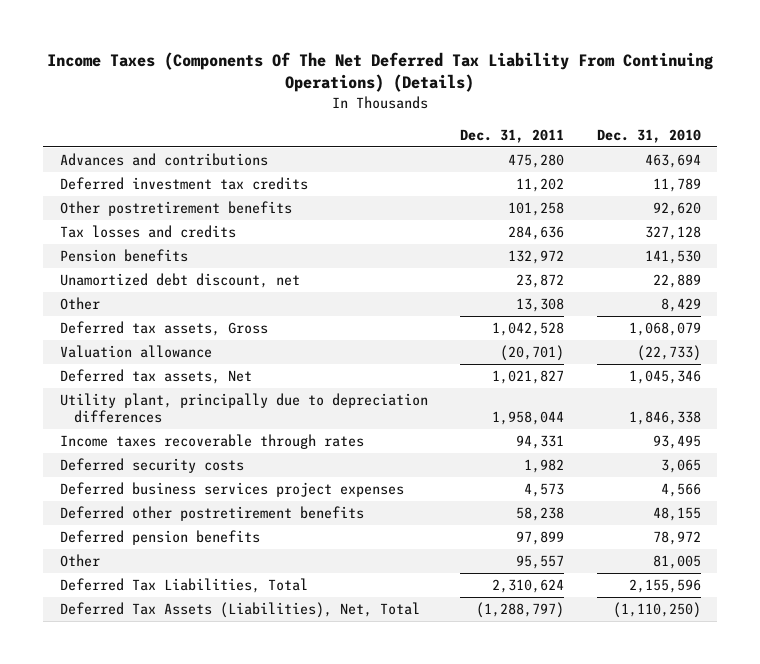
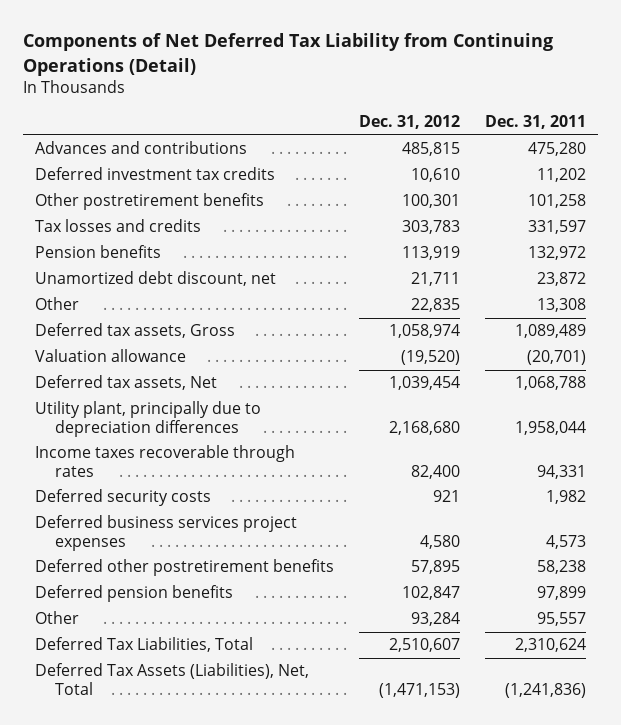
[47,51,714,93] Income Taxes (Components Of The Net Deferred Tax Liability From Continuing Operations) (Details) -> [22,33,553,76] Components of Net Deferred Tax Liability from Continuing Operations (Detail)
[596,128,701,143] Dec. 31, 2010 -> none
none -> [359,115,461,130] Dec. 31, 2012
[508,226,565,241] 284,636 -> [527,220,586,235] 331,597
[492,322,565,337] 1,042,528 -> [514,324,586,339] 1,089,489
[492,370,565,385] 1,021,827 -> [514,376,586,391] 1,068,788
[476,602,565,619] (1,288,797) -> [504,682,586,698] (1,241,836)

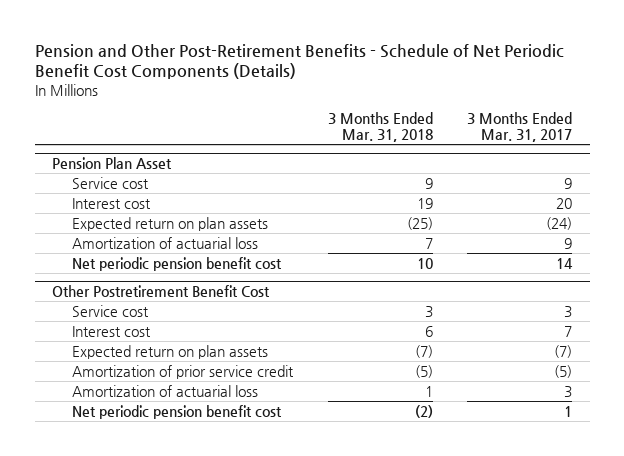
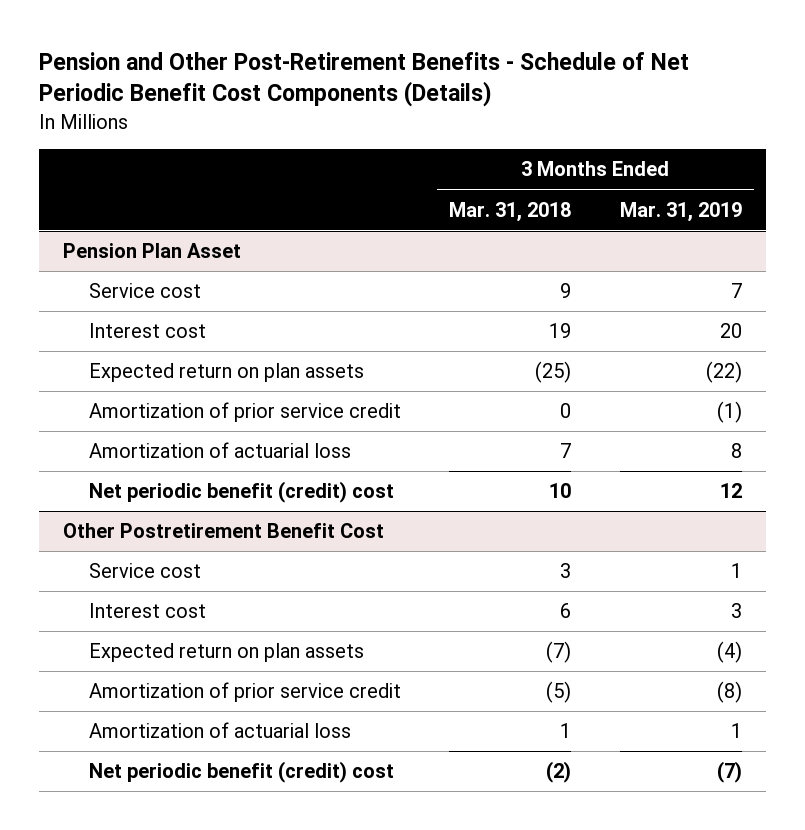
[467,111,573,142] 3 Months Ended Mar. 31, 2017 -> none
none -> [619,201,742,222] Mar. 31, 2019
none -> [88,402,401,423] Amortization of prior service credit
[72,256,283,271] Net periodic pension benefit cost -> [88,481,394,504] Net periodic benefit (credit) cost
[72,404,283,419] Net periodic pension benefit cost -> [88,761,394,784] Net periodic benefit (credit) cost

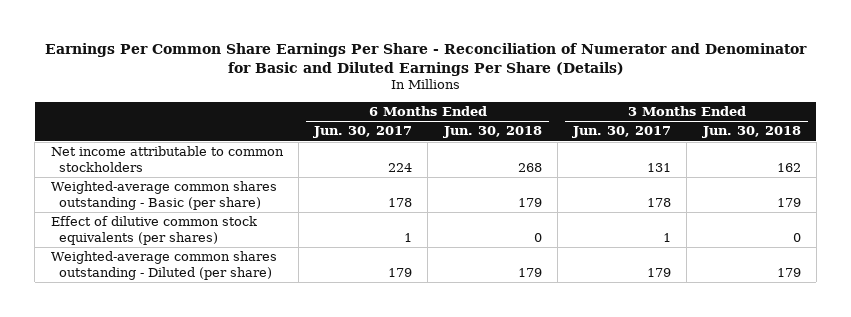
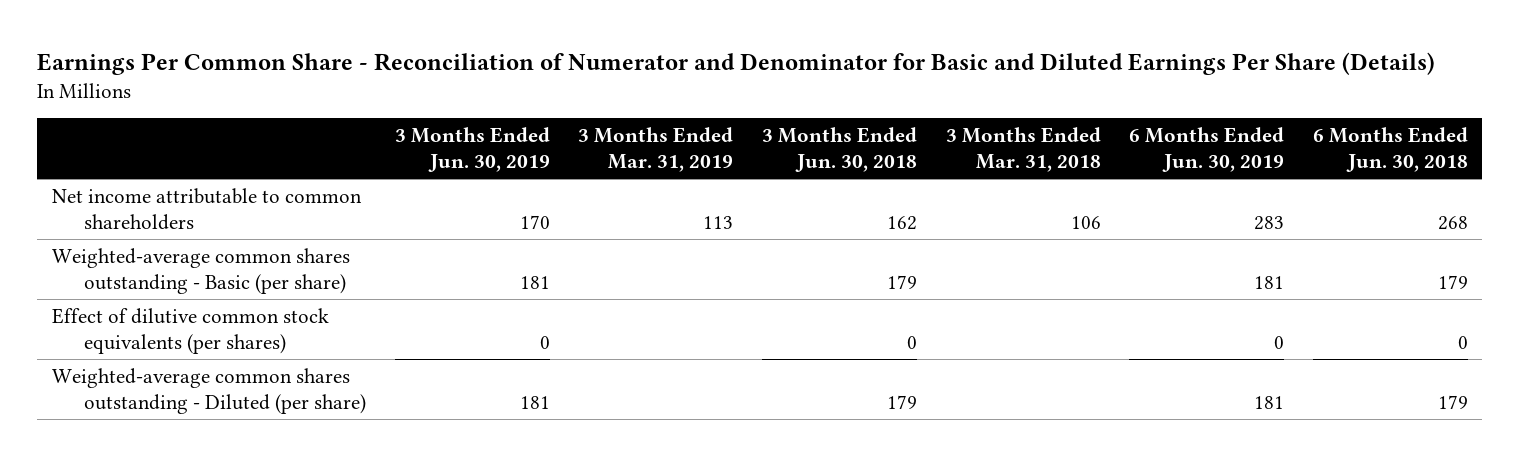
[44,42,807,76] Earnings Per Common Share Earnings Per Share - Reconciliation of Numerator and Denominator for Basic and Diluted Earnings Per Share (Details) -> [37,51,1436,75] Earnings Per Common Share - Reconciliation of Numerator and Denominator for Basic and Diluted Earnings Per Share (Details)
[313,126,413,139] Jun. 30, 2017 -> none
[572,126,672,139] Jun. 30, 2017 -> none
none -> [394,127,550,173] 3 Months Ended Jun. 30, 2019
none -> [578,127,734,173] 3 Months Ended Mar. 31, 2019
none -> [945,127,1101,173] 3 Months Ended Mar. 31, 2018
none -> [1129,127,1285,173] 6 Months Ended Jun. 30, 2019
[50,146,284,172] Net income attributable to common stockholders -> [51,187,362,230] Net income attributable to common shareholders

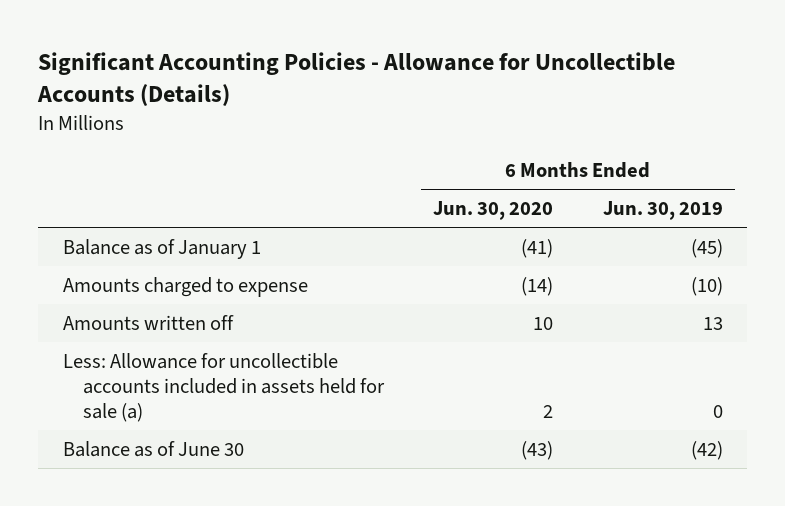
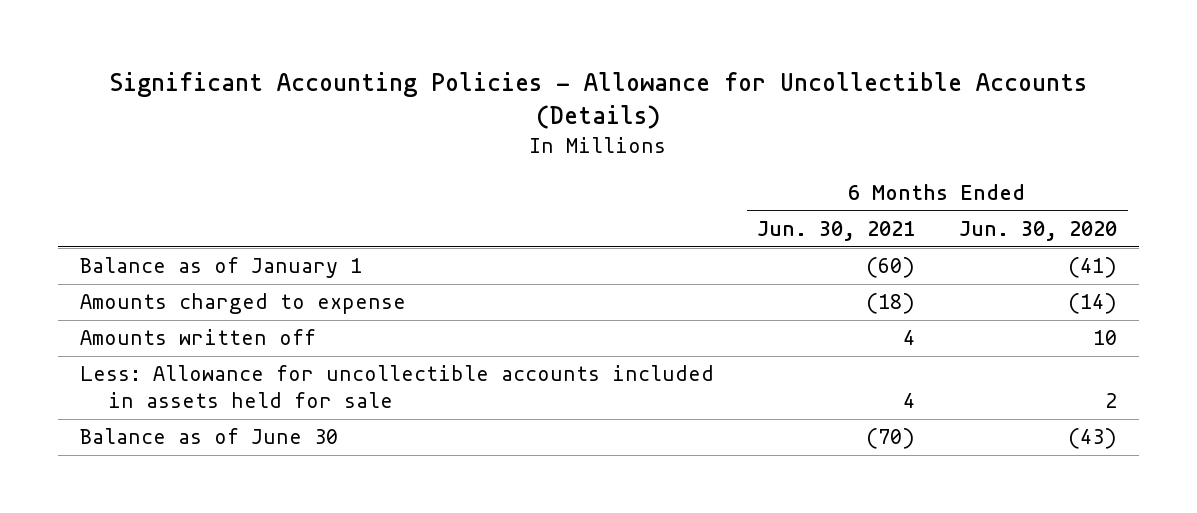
[602,201,723,221] Jun. 30, 2019 -> none
none -> [757,221,916,242] Jun. 30, 2021
[62,352,385,423] Less: Allowance for uncollectible accounts included in assets held for sale (a) -> [79,365,714,409] Less: Allowance for uncollectible accounts included in assets held for sale

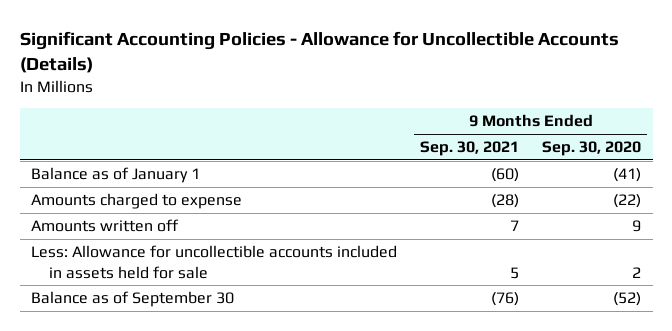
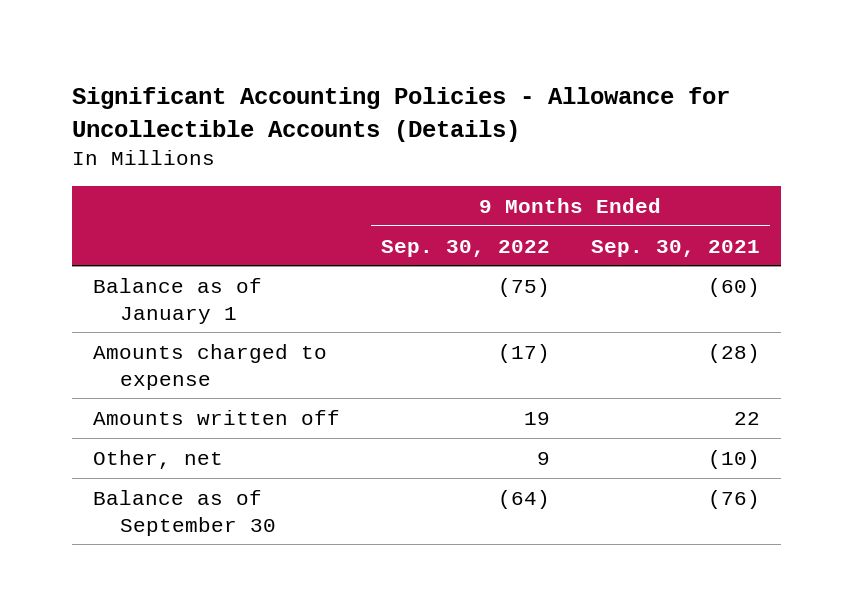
[542,141,642,157] Sep. 30, 2020 -> none
none -> [380,239,550,257] Sep. 30, 2022
[31,245,398,279] Less: Allowance for uncollectible accounts included in assets held for sale -> none
[510,220,520,232] 7 -> [734,411,761,425] 22
none -> [92,449,223,469] Other, net

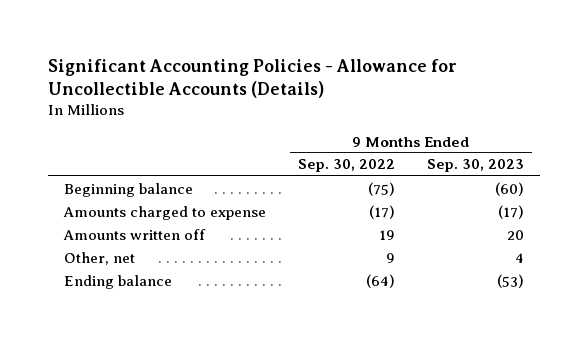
[591,239,761,257] Sep. 30, 2021 -> none
none -> [426,159,524,173] Sep. 30, 2023
[92,277,262,324] Balance as of January 1 -> [64,182,194,197] Beginning balance
[92,489,276,536] Balance as of September 30 -> [64,274,173,289] Ending balance

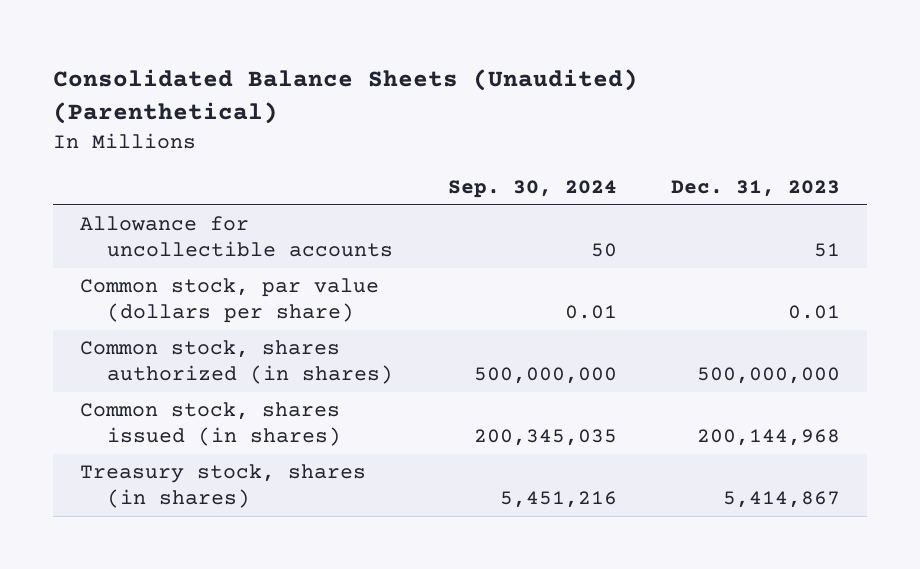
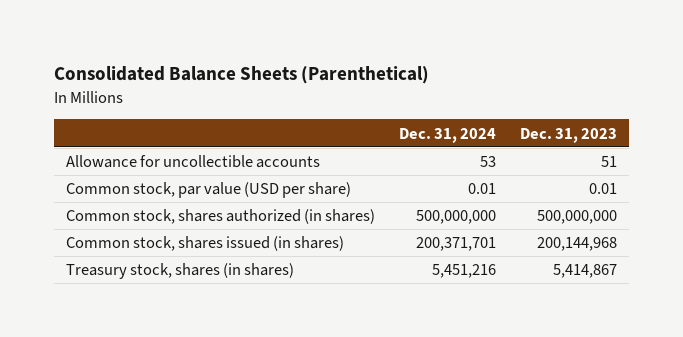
[52,68,638,125] Consolidated Balance Sheets (Unaudited) (Parenthetical) -> [54,66,430,85] Consolidated Balance Sheets (Parenthetical)
[447,180,617,199] Sep. 30, 2024 -> none
none -> [399,127,497,143] Dec. 31, 2024
[79,277,379,324] Common stock, par value (dollars per share) -> [66,182,352,199] Common stock, par value (USD per share)

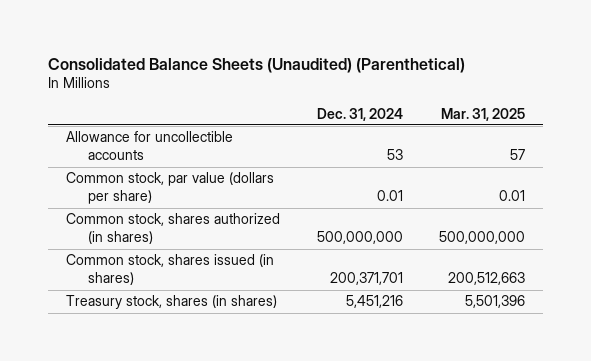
[54,66,430,85] Consolidated Balance Sheets (Parenthetical) -> [48,57,466,73] Consolidated Balance Sheets (Unaudited) (Parenthetical)
[520,127,618,143] Dec. 31, 2023 -> none
none -> [441,107,526,121] Mar. 31, 2025
[66,182,352,199] Common stock, par value (USD per share) -> [66,172,275,205] Common stock, par value (dollars per share)

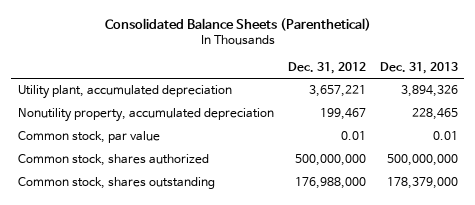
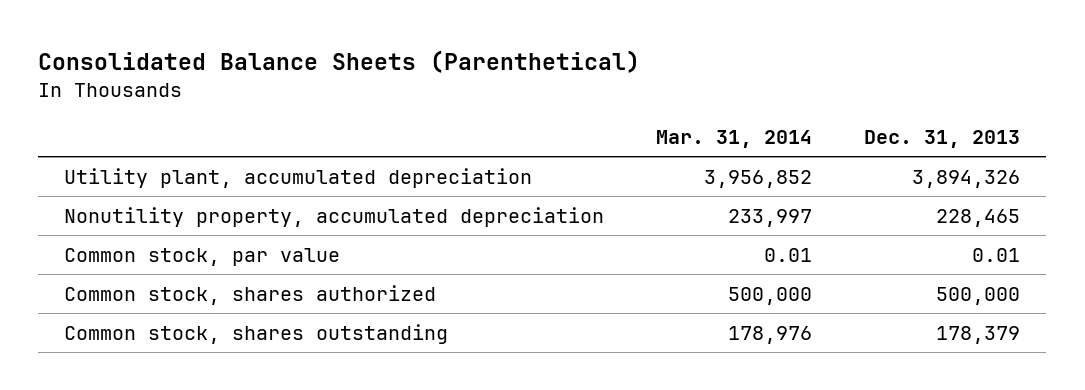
[287,62,366,75] Dec. 31, 2012 -> none
none -> [656,129,813,148] Mar. 31, 2014
[386,154,458,167] 500,000,000 -> [936,287,1021,306] 500,000
[386,177,458,190] 178,379,000 -> [936,326,1021,345] 178,379

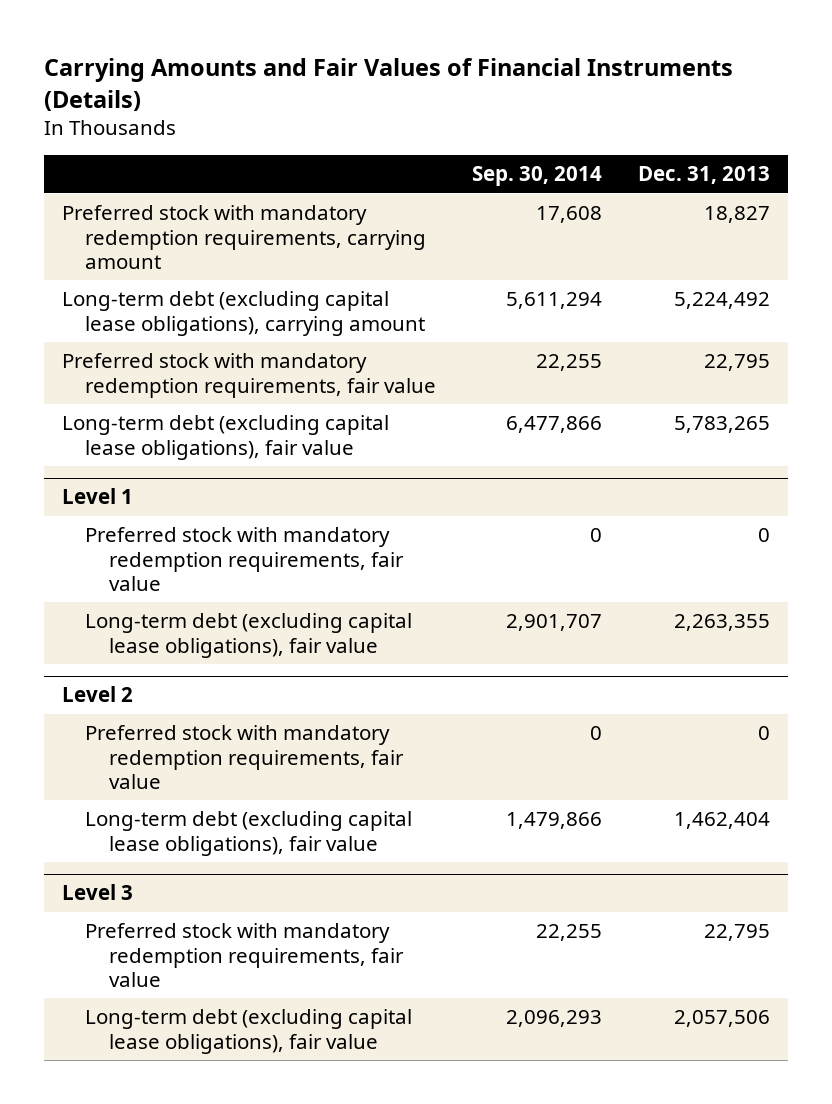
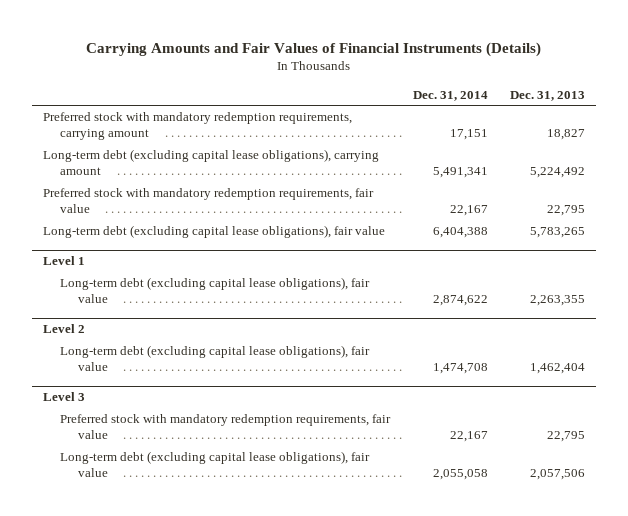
[472,166,603,187] Sep. 30, 2014 -> none
none -> [412,90,488,101] Dec. 31, 2014
[85,526,404,592] Preferred stock with mandatory redemption requirements, fair value -> none
[85,724,404,790] Preferred stock with mandatory redemption requirements, fair value -> none

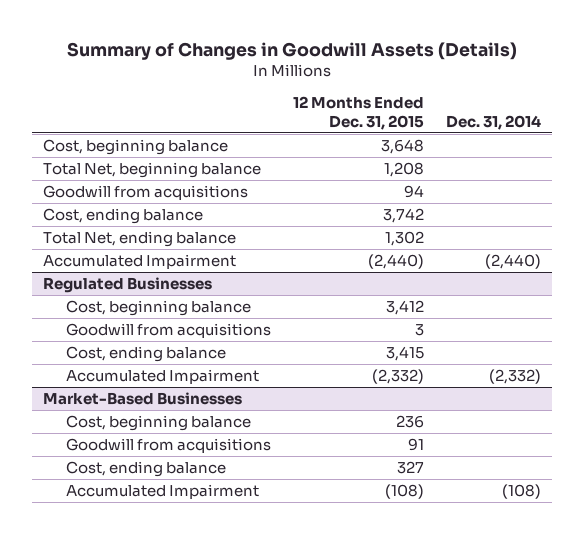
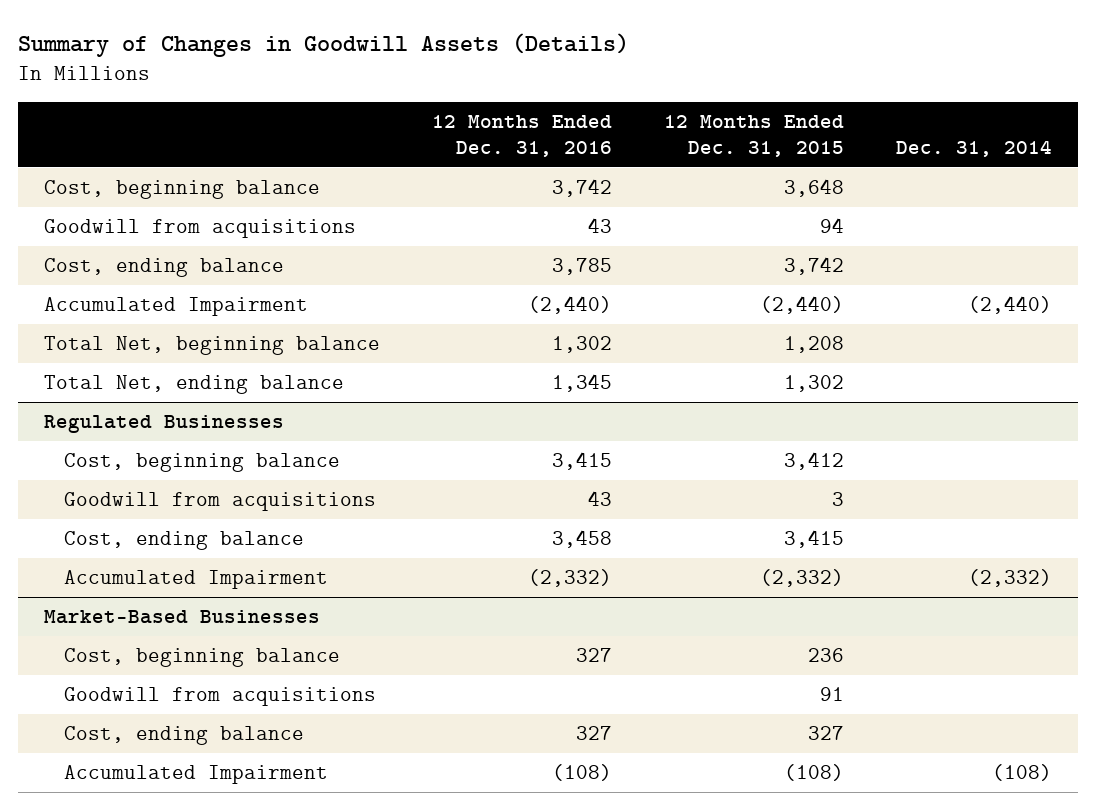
none -> [432,114,613,158] 12 Months Ended Dec. 31, 2016
[43,161,262,178] Total Net, beginning balance -> [43,335,380,355] Total Net, beginning balance
[43,230,237,247] Total Net, ending balance -> [43,374,344,394] Total Net, ending balance

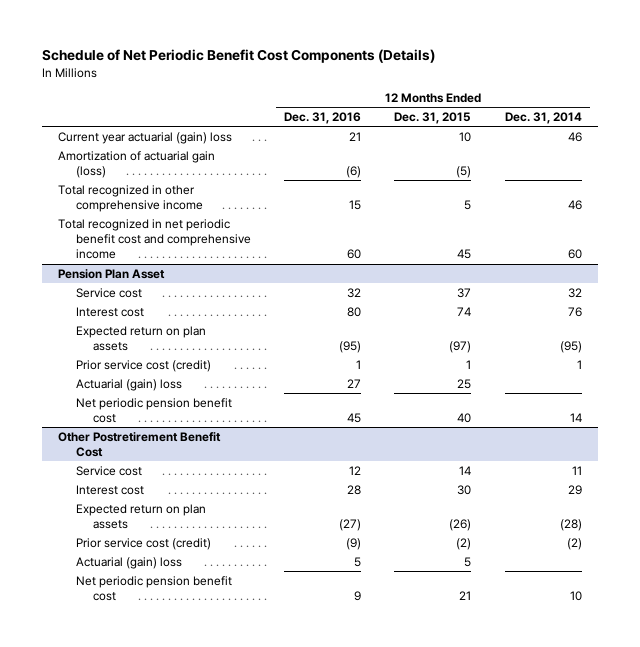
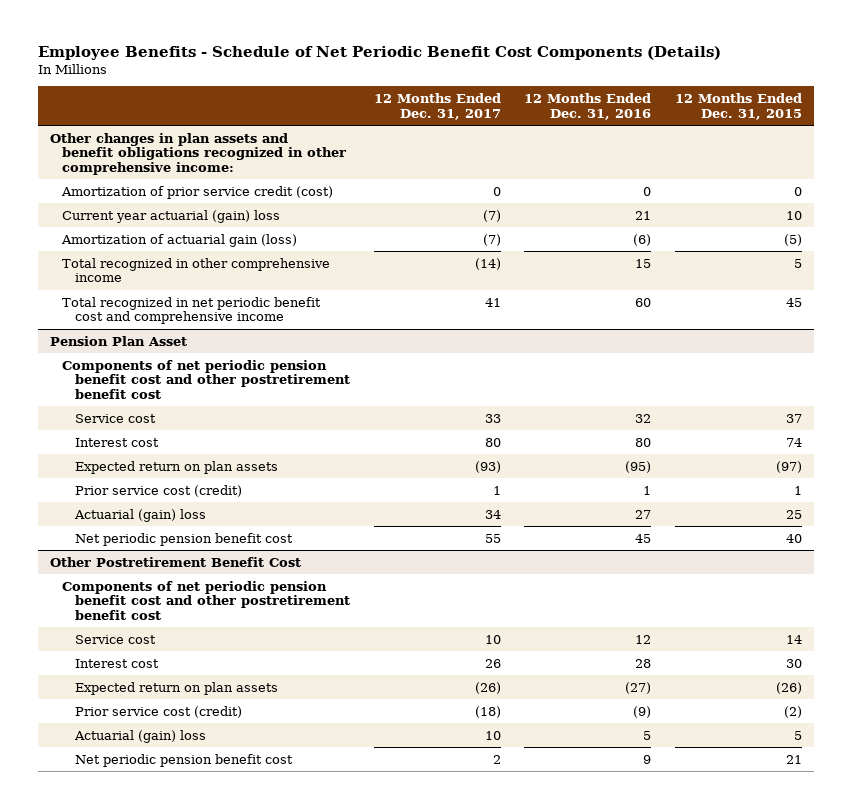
[41,49,435,64] Schedule of Net Periodic Benefit Cost Components (Details) -> [38,46,722,61] Employee Benefits - Schedule of Net Periodic Benefit Cost Components (Details)
[504,112,582,125] Dec. 31, 2014 -> none
none -> [373,92,501,120] 12 Months Ended Dec. 31, 2017
none -> [49,132,347,175] Other changes in plan assets and benefit obligations recognized in other comprehensive income:
none -> [61,185,334,199] Amortization of prior service credit (cost)
none -> [62,359,351,399] Components of net periodic pension benefit cost and other postretirement benefit cost
none -> [62,580,351,620] Components of net periodic pension benefit cost and other postretirement benefit cost

